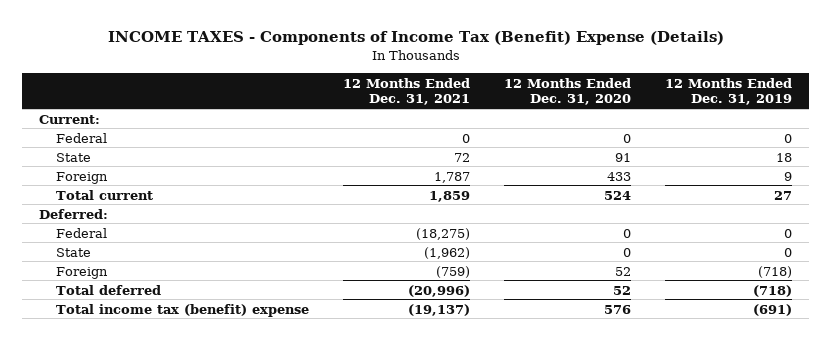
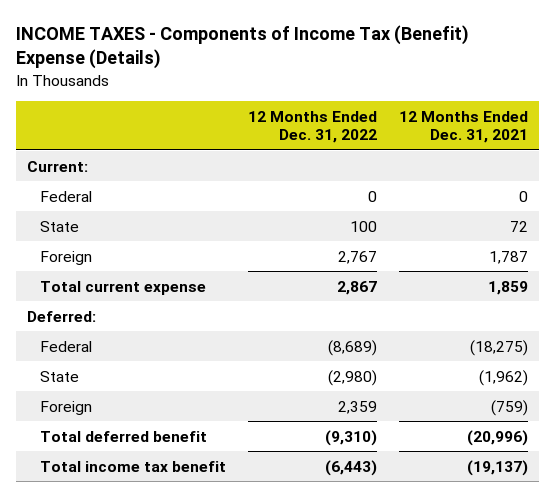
[504,77,632,106] 12 Months Ended Dec. 31, 2020 -> none
[665,77,793,106] 12 Months Ended Dec. 31, 2019 -> none
none -> [247,110,377,144] 12 Months Ended Dec. 31, 2022
[56,189,154,200] Total current -> [39,280,206,295] Total current expense
[56,284,162,295] Total deferred -> [39,430,207,442] Total deferred benefit
[56,303,310,317] Total income tax (benefit) expense -> [39,460,226,472] Total income tax benefit

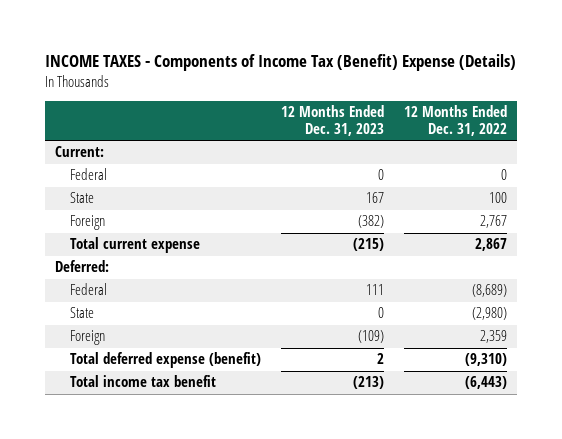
[398,110,528,144] 12 Months Ended Dec. 31, 2021 -> none
none -> [280,105,384,137] 12 Months Ended Dec. 31, 2023
[39,430,207,442] Total deferred benefit -> [70,352,262,369] Total deferred expense (benefit)

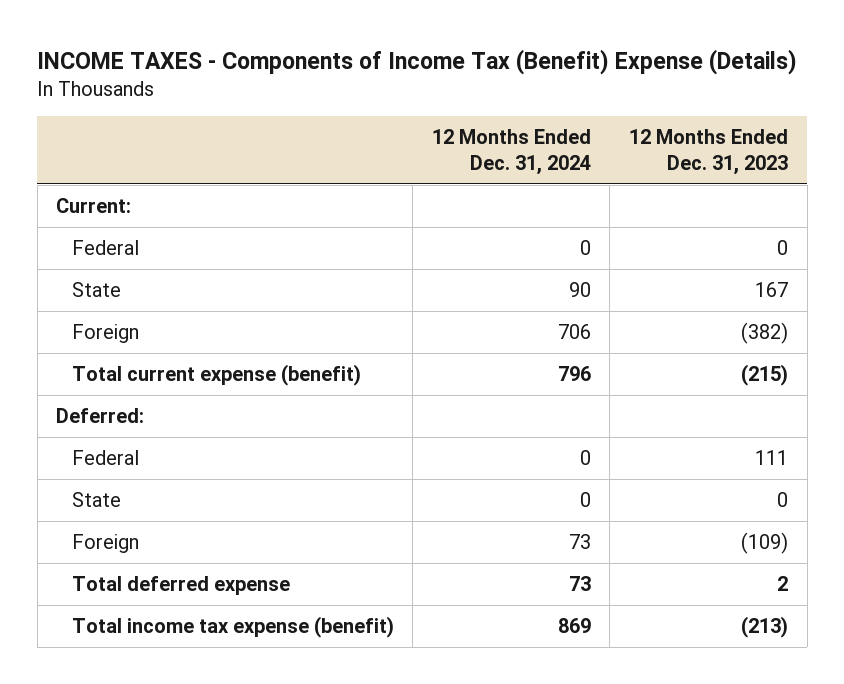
[403,105,507,137] 12 Months Ended Dec. 31, 2022 -> none
none -> [431,128,591,175] 12 Months Ended Dec. 31, 2024
[70,237,201,254] Total current expense -> [71,363,361,386] Total current expense (benefit)
[70,352,262,369] Total deferred expense (benefit) -> [71,575,290,595] Total deferred expense
[70,375,217,388] Total income tax benefit -> [71,615,394,638] Total income tax expense (benefit)

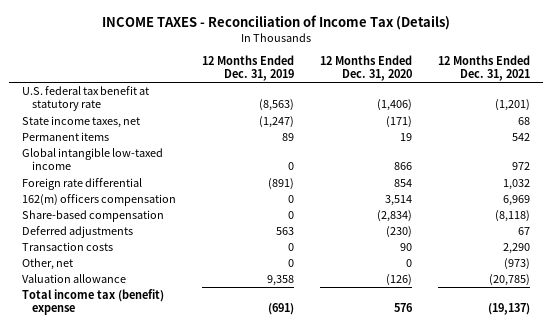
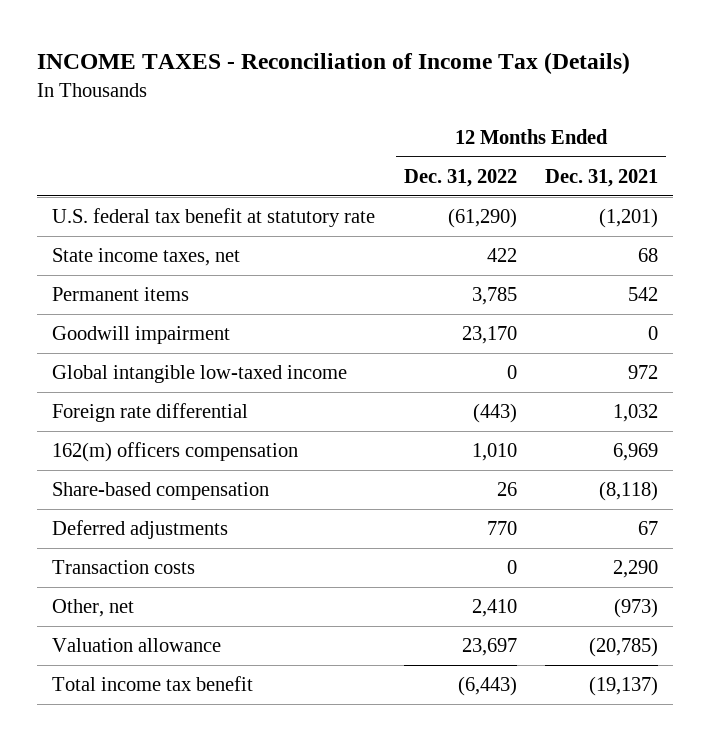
[202,55,295,82] 12 Months Ended Dec. 31, 2019 -> none
[320,55,413,82] 12 Months Ended Dec. 31, 2020 -> none
none -> [403,168,517,187] Dec. 31, 2022
none -> [51,326,230,345] Goodwill impairment
[22,289,165,316] Total income tax (benefit) expense -> [51,676,253,692] Total income tax benefit

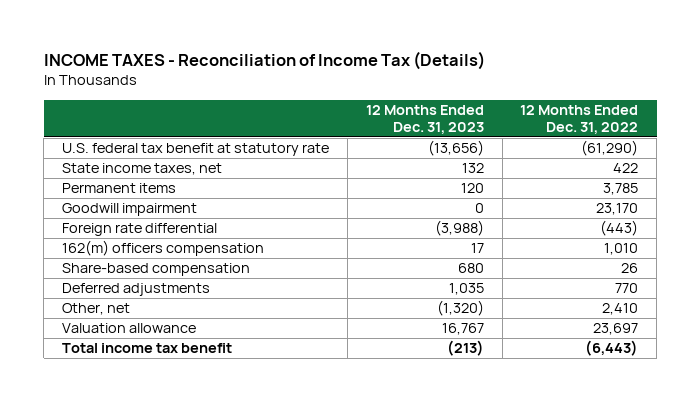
[545,168,659,187] Dec. 31, 2021 -> none
none -> [365,104,484,134] 12 Months Ended Dec. 31, 2023
[51,365,347,384] Global intangible low-taxed income -> none
[51,560,195,575] Transaction costs -> none

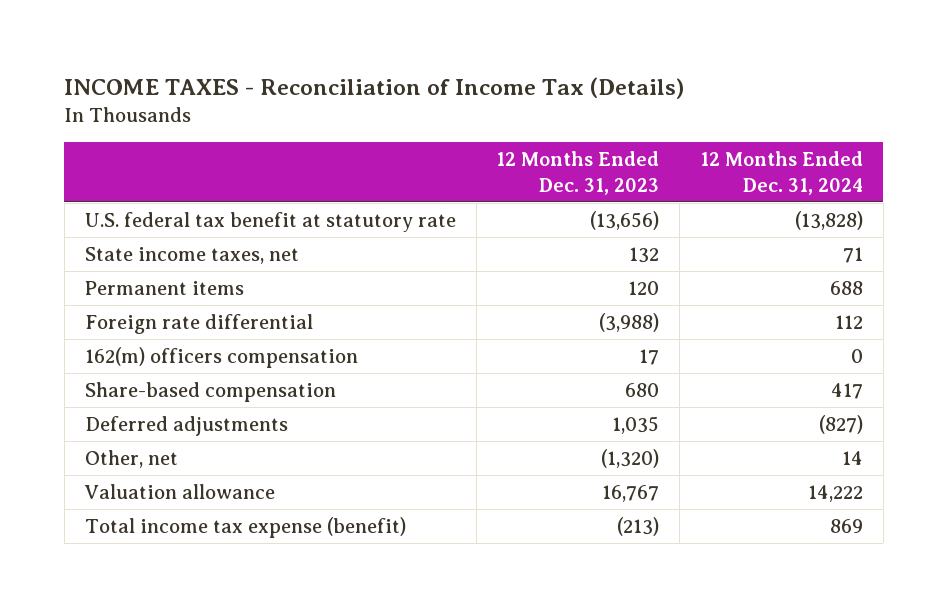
[520,104,639,134] 12 Months Ended Dec. 31, 2022 -> none
none -> [700,150,864,195] 12 Months Ended Dec. 31, 2024
[62,203,198,217] Goodwill impairment -> none
[62,343,233,354] Total income tax benefit -> [84,516,406,538] Total income tax expense (benefit)

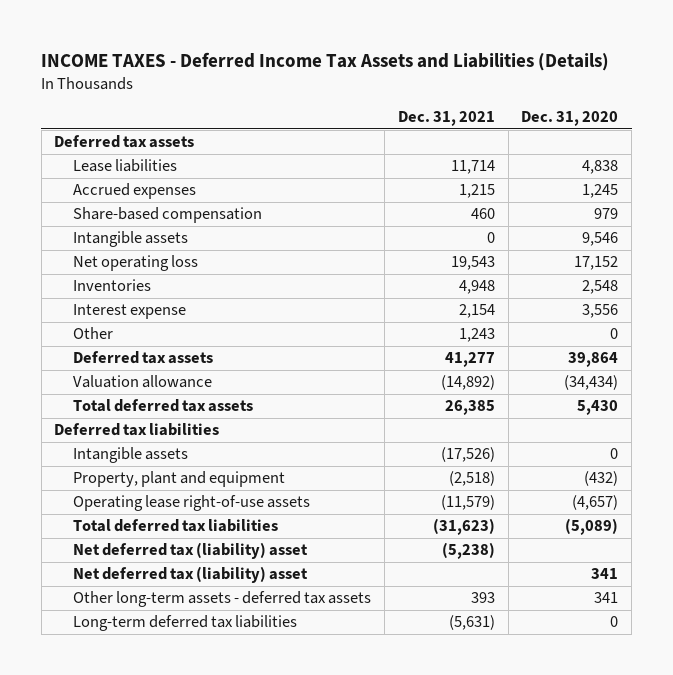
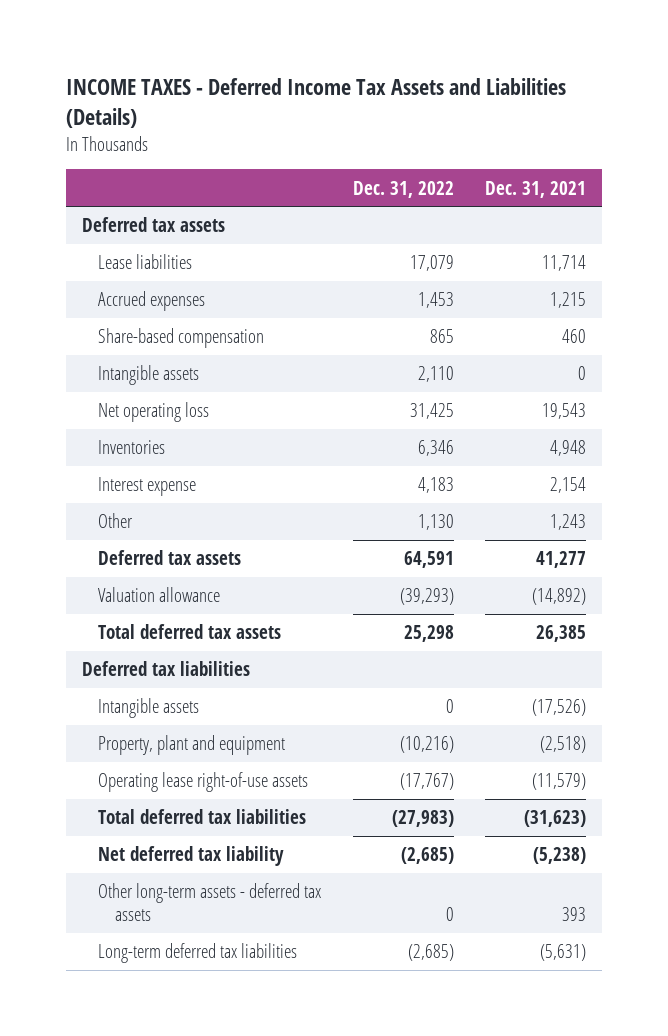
[521,111,619,127] Dec. 31, 2020 -> none
none -> [352,180,454,198] Dec. 31, 2022
[72,566,308,584] Net deferred tax (liability) asset -> none
[72,542,308,560] Net deferred tax (liability) asset -> [98,846,285,867] Net deferred tax liability

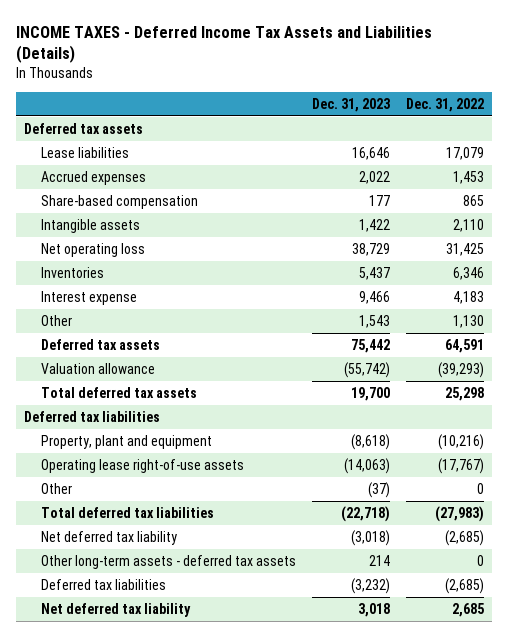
[485,180,587,198] Dec. 31, 2021 -> none
none -> [312,97,391,112] Dec. 31, 2023
[98,698,200,719] Intangible assets -> none
none -> [41,482,73,494] Other
[98,943,298,964] Long-term deferred tax liabilities -> [41,578,167,590] Deferred tax liabilities
none -> [41,602,192,617] Net deferred tax liability

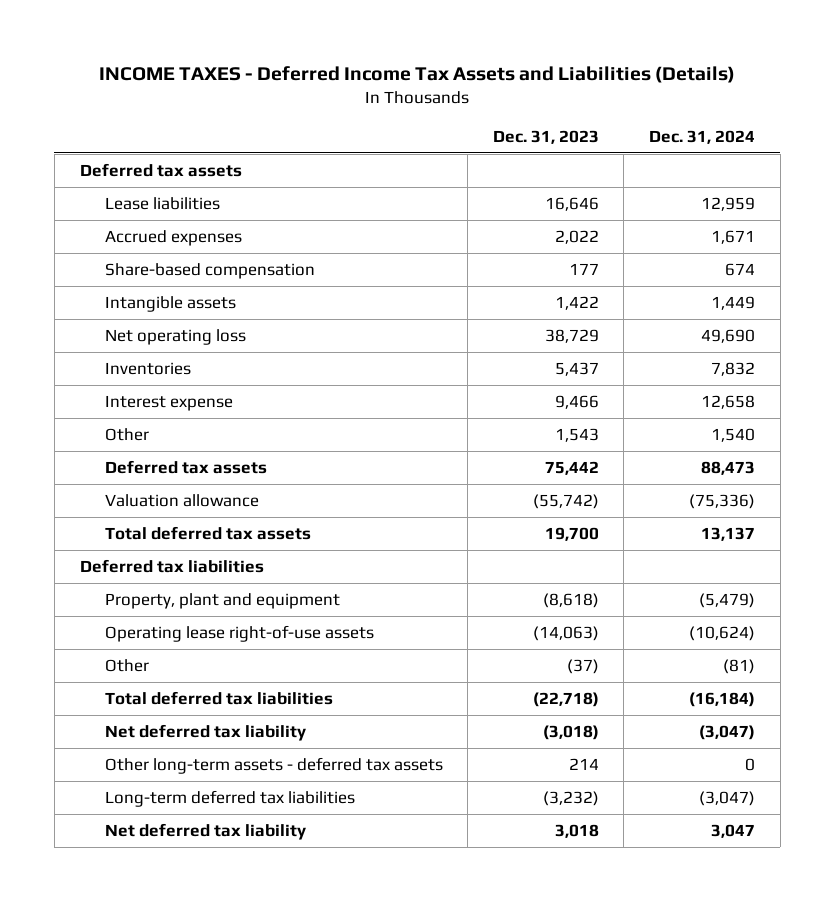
[406,97,485,112] Dec. 31, 2022 -> none
none -> [648,129,755,144] Dec. 31, 2024
[41,578,167,590] Deferred tax liabilities -> [104,790,355,808] Long-term deferred tax liabilities

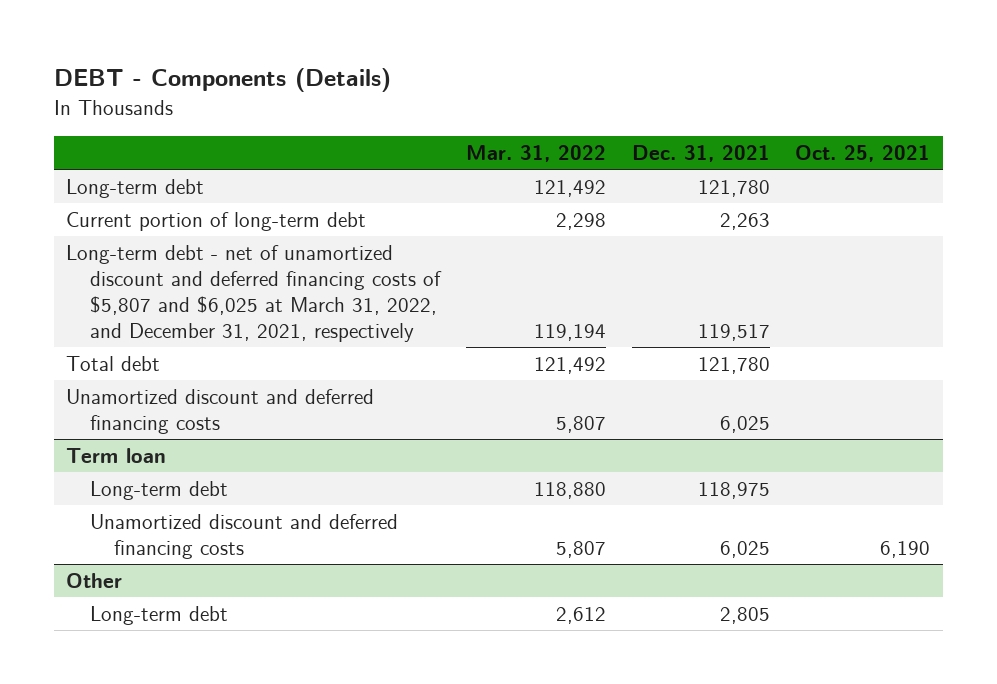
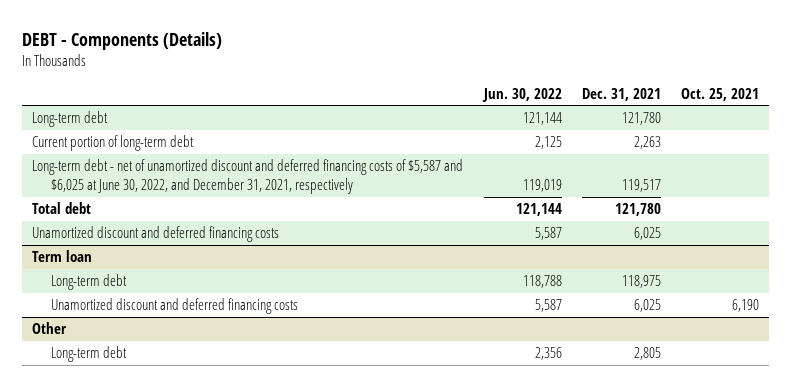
[465,144,606,162] Mar. 31, 2022 -> none
none -> [481,87,562,102] Jun. 30, 2022
[66,245,442,342] Long-term debt - net of unamortized discount and deferred financing costs of $5,807 and $6,025 at March 31, 2022, and December 31, 2021, respectively -> [32,159,464,195] Long-term debt - net of unamortized discount and deferred financing costs of $5,587 and $6,025 at June 30, 2022, and December 31, 2021, respectively

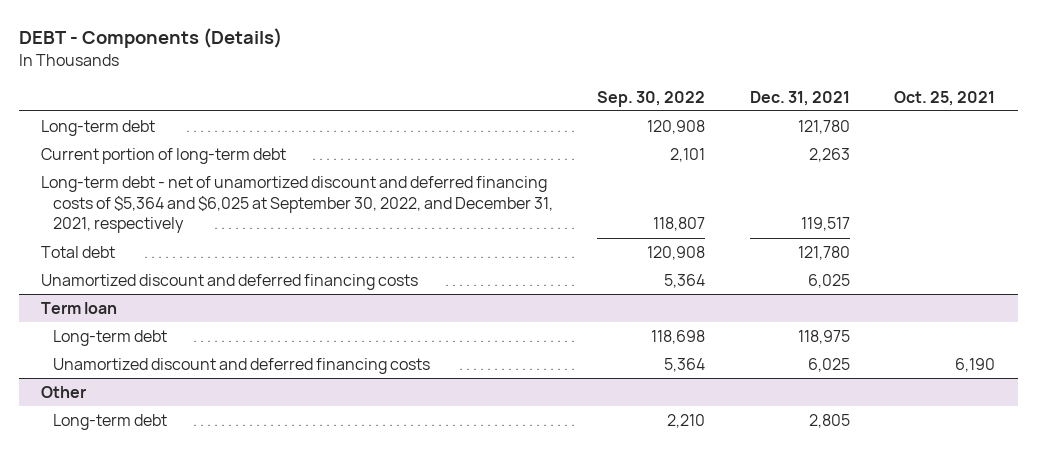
[481,87,562,102] Jun. 30, 2022 -> none
none -> [597,90,706,107] Sep. 30, 2022
[32,159,464,195] Long-term debt - net of unamortized discount and deferred financing costs of $5,587 and $6,025 at June 30, 2022, and December 31, 2021, respectively -> [41,176,553,234] Long-term debt - net of unamortized discount and deferred financing costs of $5,364 and $6,025 at September 30, 2022, and December 31, 2021, respectively

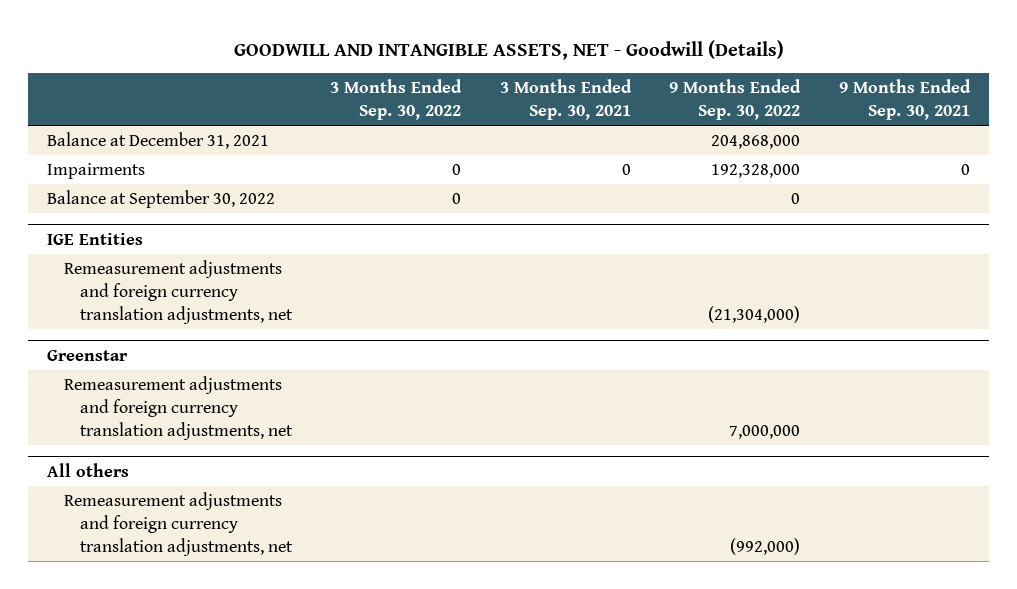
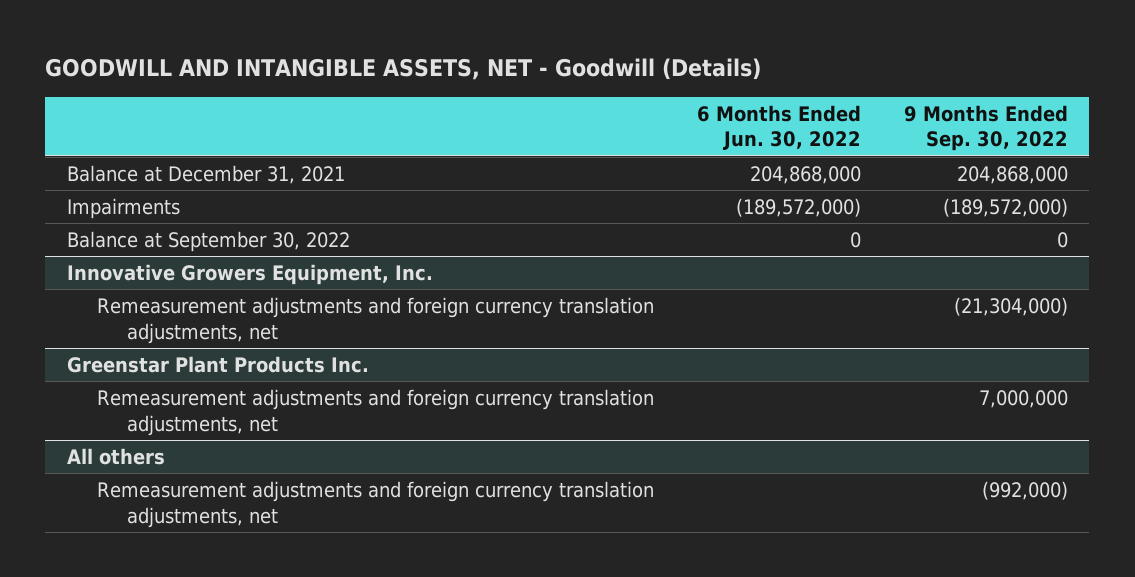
[330,79,463,121] 3 Months Ended Sep. 30, 2022 -> none
[499,79,632,121] 3 Months Ended Sep. 30, 2021 -> none
[838,79,971,121] 9 Months Ended Sep. 30, 2021 -> none
none -> [696,104,861,151] 6 Months Ended Jun. 30, 2022
[711,164,801,179] 192,328,000 -> [942,198,1068,218] (189,572,000)
[47,232,144,245] IGE Entities -> [66,264,433,286] Innovative Growers Equipment, Inc.
[47,349,129,361] Greenstar -> [66,356,369,374] Greenstar Plant Products Inc.

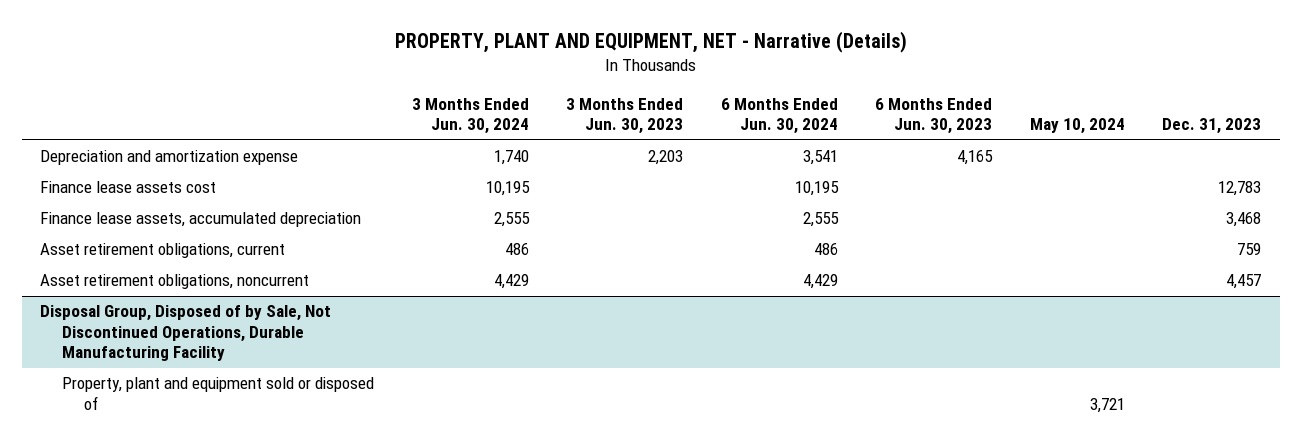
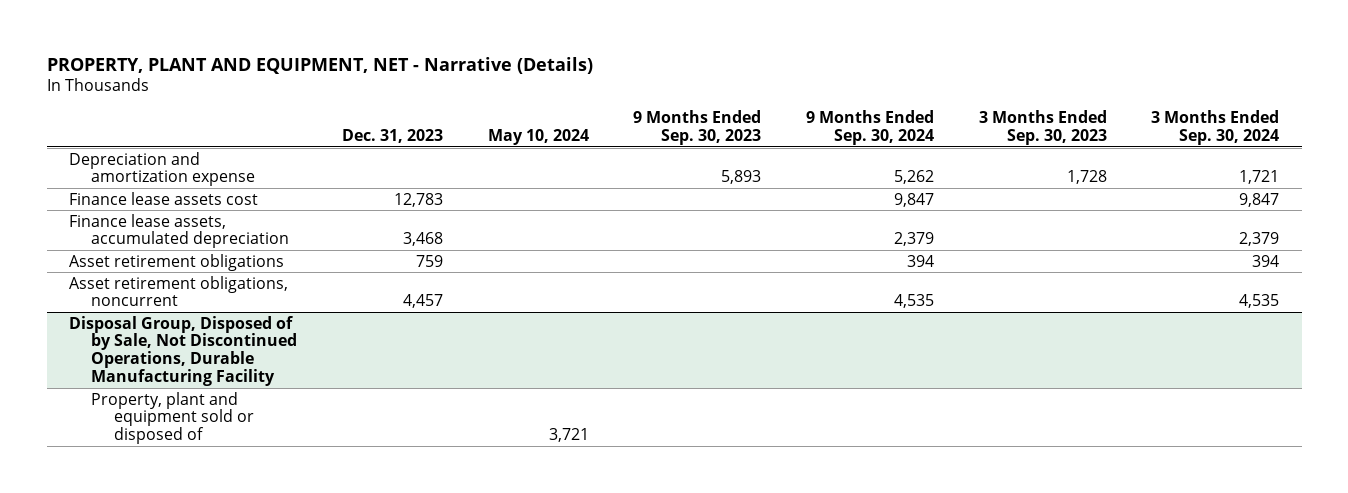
[411,97,529,135] 3 Months Ended Jun. 30, 2024 -> none
[566,97,684,135] 3 Months Ended Jun. 30, 2023 -> none
[720,97,838,135] 6 Months Ended Jun. 30, 2024 -> none
[875,97,993,135] 6 Months Ended Jun. 30, 2023 -> none
none -> [633,110,762,146] 9 Months Ended Sep. 30, 2023
none -> [806,110,935,146] 9 Months Ended Sep. 30, 2024
none -> [978,110,1107,146] 3 Months Ended Sep. 30, 2023
none -> [1151,110,1280,146] 3 Months Ended Sep. 30, 2024
[40,243,286,259] Asset retirement obligations, current -> [68,253,284,271] Asset retirement obligations

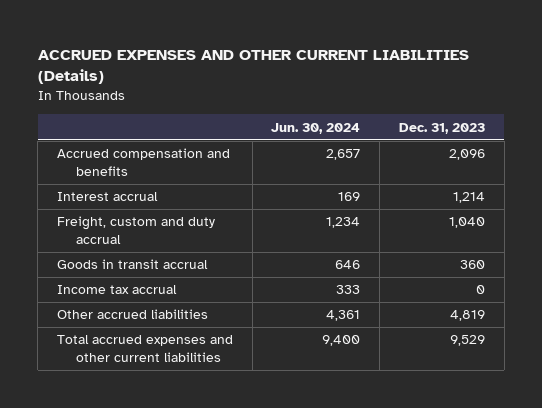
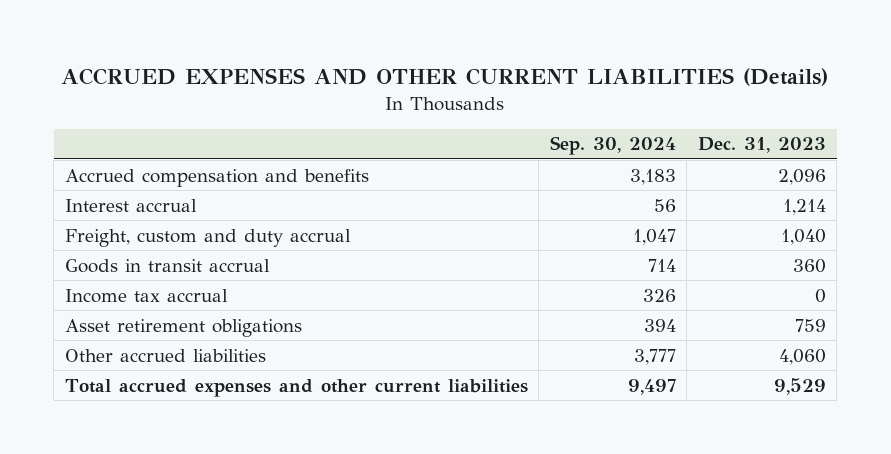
[271,122,361,134] Jun. 30, 2024 -> none
none -> [549,136,676,156] Sep. 30, 2024
none -> [64,318,302,337] Asset retirement obligations
[449,310,485,322] 4,819 -> [778,348,826,365] 4,060

